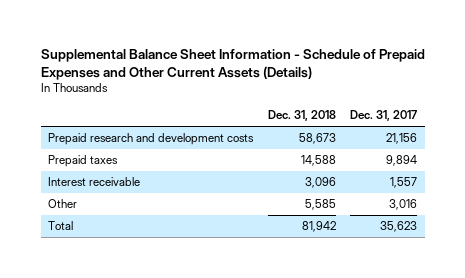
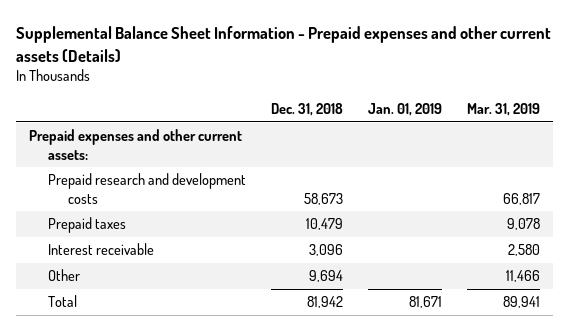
[40,48,425,80] Supplemental Balance Sheet Information - Schedule of Prepaid Expenses and Other Current Assets (Details) -> [16,25,552,62] Supplemental Balance Sheet Information - Prepaid expenses and other current assets (Details)
[350,110,418,122] Dec. 31, 2017 -> none
none -> [368,102,443,116] Jan. 01, 2019
none -> [467,102,541,116] Mar. 31, 2019
none -> [28,129,242,160] Prepaid expenses and other current assets:
[300,155,336,167] 14,588 -> [306,218,344,231] 10,479
[304,199,336,211] 5,585 -> [309,270,344,283] 9,694

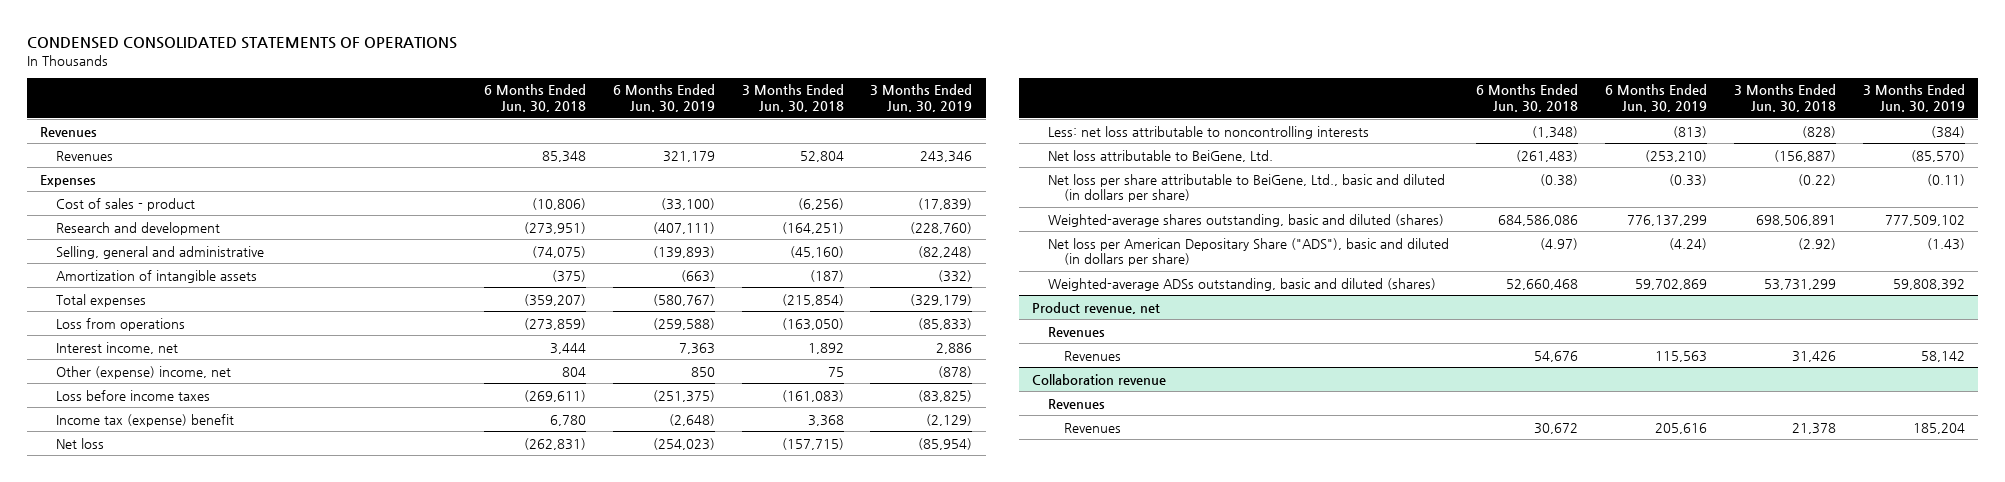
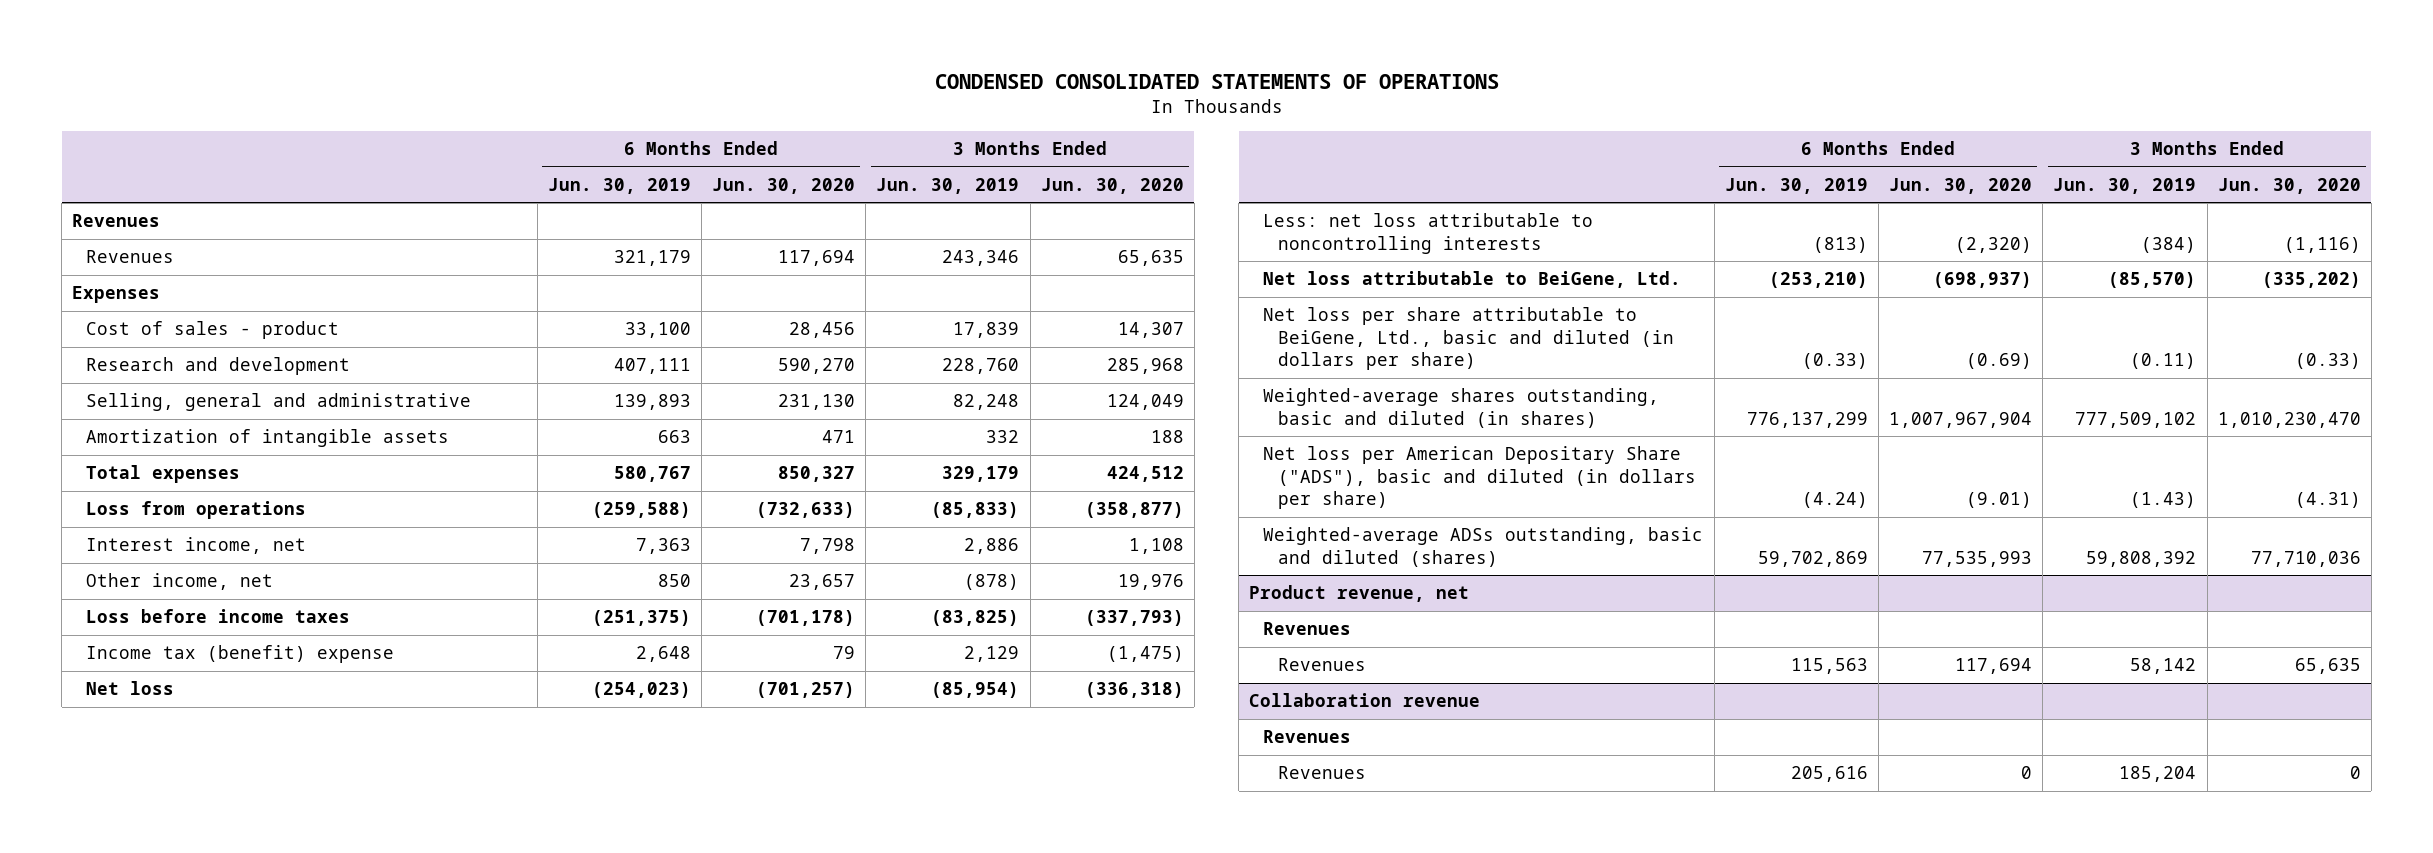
[483,84,586,113] 6 Months Ended Jun. 30, 2018 -> none
[741,84,844,113] 3 Months Ended Jun. 30, 2018 -> none
none -> [712,177,856,194] Jun. 30, 2020
none -> [1040,177,1184,194] Jun. 30, 2020
[660,197,715,210] (33,100) -> [624,322,691,339] 33,100
[918,197,973,210] (17,839) -> [953,322,1020,339] 17,839
[652,221,715,234] (407,111) -> [613,358,691,375] 407,111
[910,221,973,234] (228,760) -> [942,358,1020,375] 228,760
[652,245,715,258] (139,893) -> [613,394,691,411] 139,893
[918,245,973,258] (82,248) -> [953,394,1020,411] 82,248
[680,269,715,282] (663) -> [657,430,691,444] 663
[938,269,973,282] (332) -> [986,430,1020,444] 332
[652,293,715,306] (580,767) -> [613,466,691,483] 580,767
[910,293,973,306] (329,179) -> [942,466,1020,483] 329,179
[55,365,231,379] Other (expense) income, net -> [86,573,274,591] Other income, net
[55,413,234,427] Income tax (expense) benefit -> [86,645,395,664] Income tax (benefit) expense
[668,413,715,426] (2,648) -> [635,646,691,663] 2,648
[926,413,973,426] (2,129) -> [964,646,1020,663] 2,129
[1048,213,1445,227] Weighted-average shares outstanding, basic and diluted (shares) -> [1263,388,1660,428] Weighted-average shares outstanding, basic and diluted (in shares)

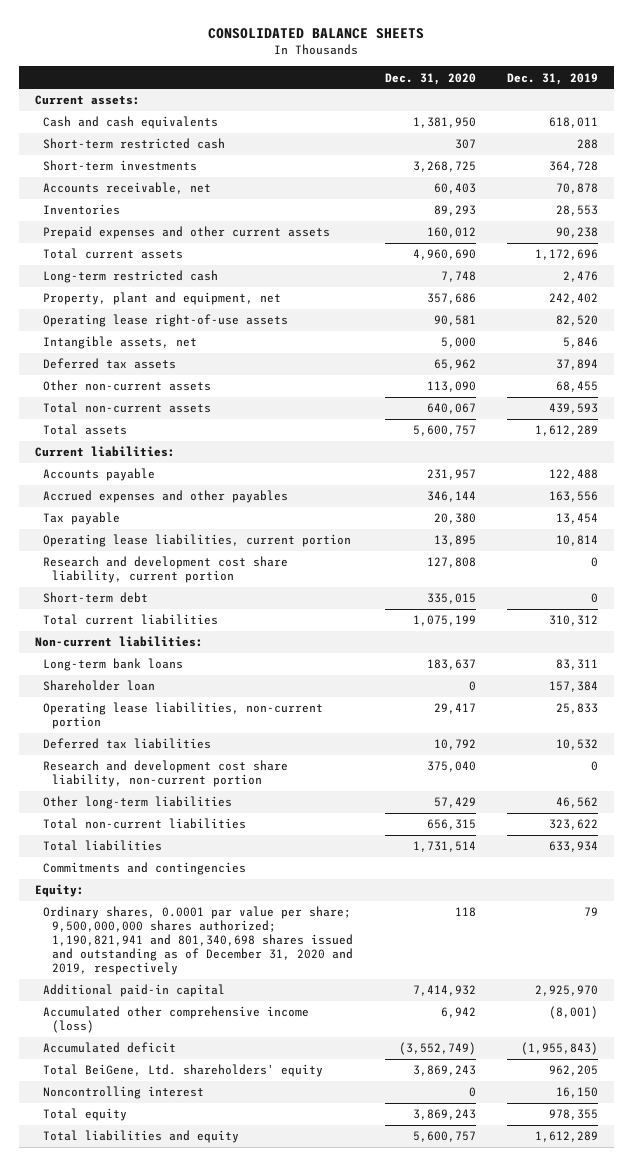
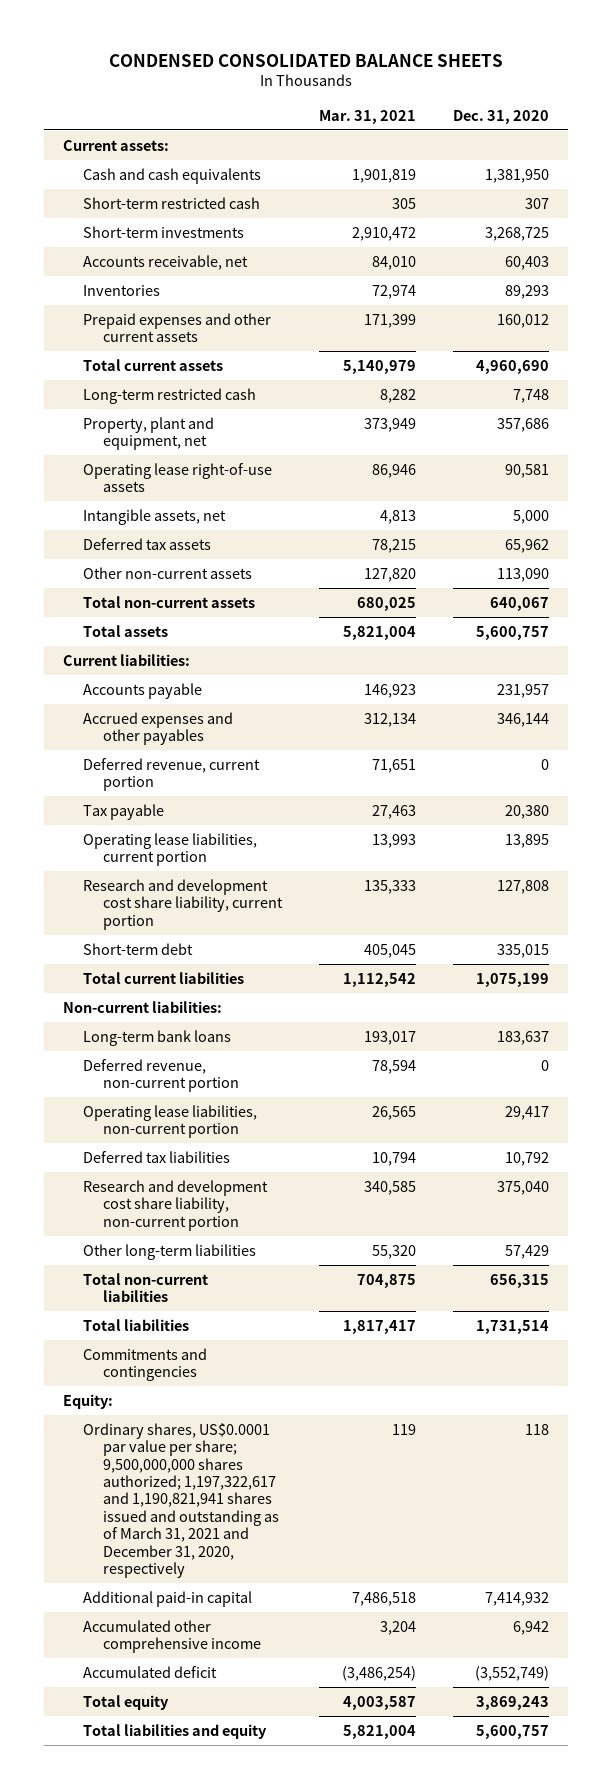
[208,27,425,39] CONSOLIDATED BALANCE SHEETS -> [108,53,503,67] CONDENSED CONSOLIDATED BALANCE SHEETS
[506,72,598,85] Dec. 31, 2019 -> none
none -> [318,109,416,124] Mar. 31, 2021
none -> [82,757,260,792] Deferred revenue, current portion
[43,680,156,692] Shareholder loan -> none
none -> [82,1058,239,1093] Deferred revenue, non-current portion
[43,906,354,976] Ordinary shares, 0.0001 par value per share; 9,500,000,000 shares authorized; 1,190,821,941 and 801,340,698 shares issued and outstanding as of December 31, 2020 and 2019, respectively -> [82,1422,279,1579] Ordinary shares, US$0.0001 par value per share; 9,500,000,000 shares authorized; 1,197,322,617 and 1,190,821,941 shares issued and outstanding as of March 31, 2021 and December 31, 2020, respectively
[43,1006,310,1034] Accumulated other comprehensive income (loss) -> [82,1619,261,1654] Accumulated other comprehensive income
[43,1064,324,1078] Total BeiGene, Ltd. shareholders' equity -> none
[43,1086,205,1100] Noncontrolling interest -> none

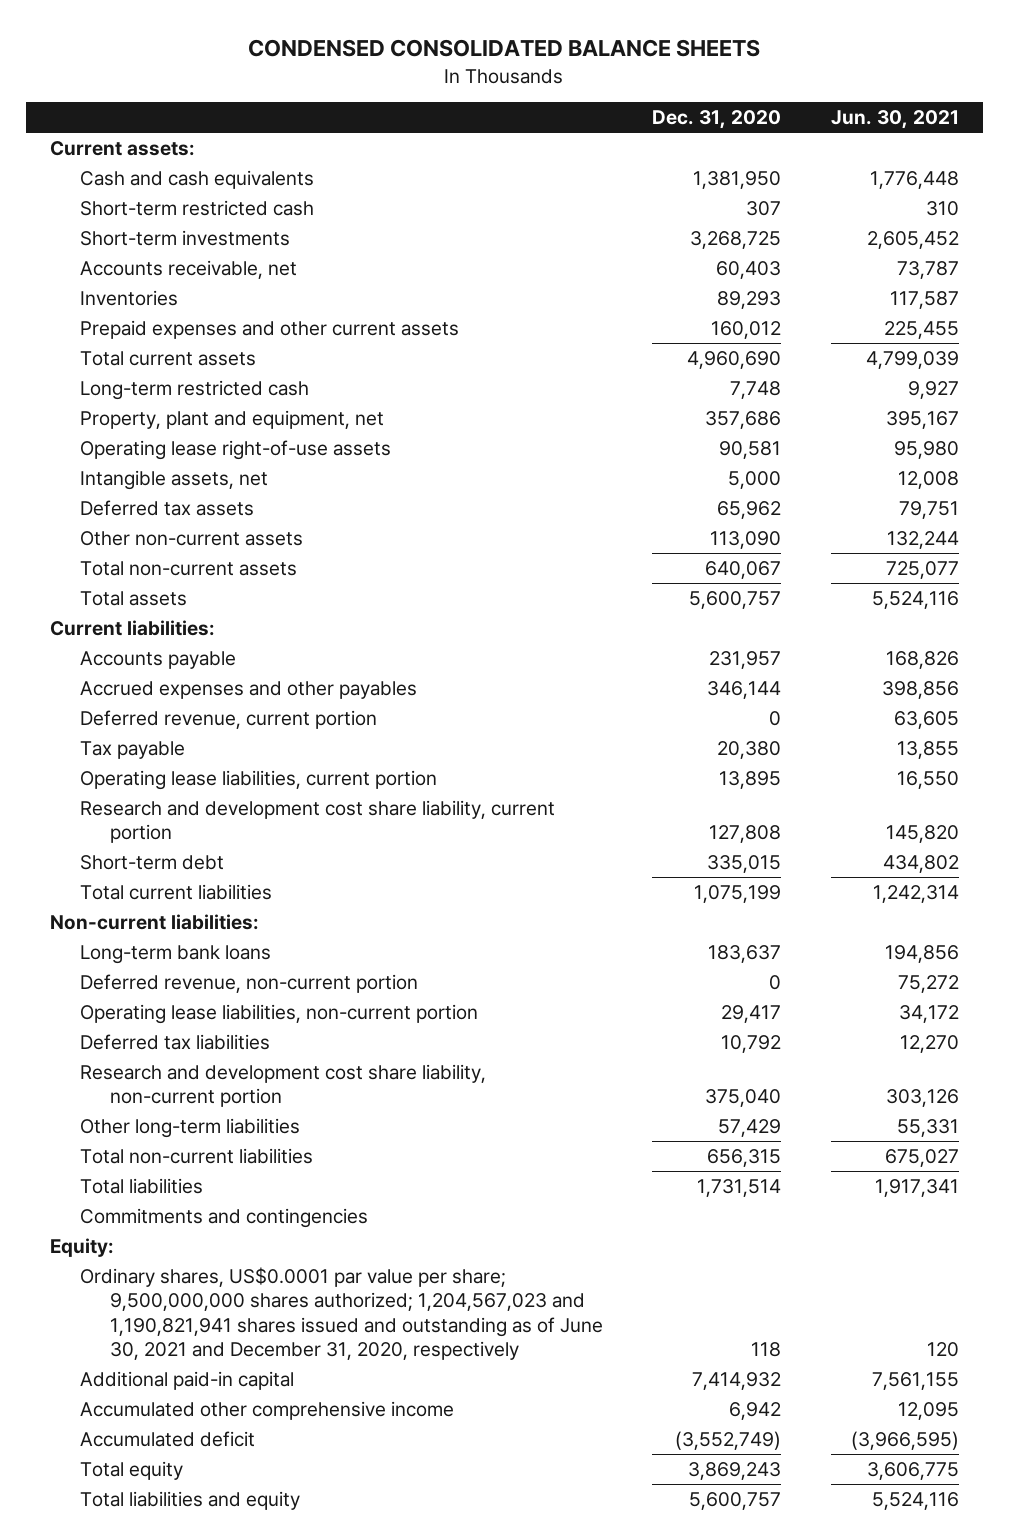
[318,109,416,124] Mar. 31, 2021 -> none
none -> [830,110,959,130] Jun. 30, 2021
[82,1422,279,1579] Ordinary shares, US$0.0001 par value per share; 9,500,000,000 shares authorized; 1,197,322,617 and 1,190,821,941 shares issued and outstanding as of March 31, 2021 and December 31, 2020, respectively -> [80,1266,604,1360] Ordinary shares, US$0.0001 par value per share; 9,500,000,000 shares authorized; 1,204,567,023 and 1,190,821,941 shares issued and outstanding as of June 30, 2021 and December 31, 2020, respectively

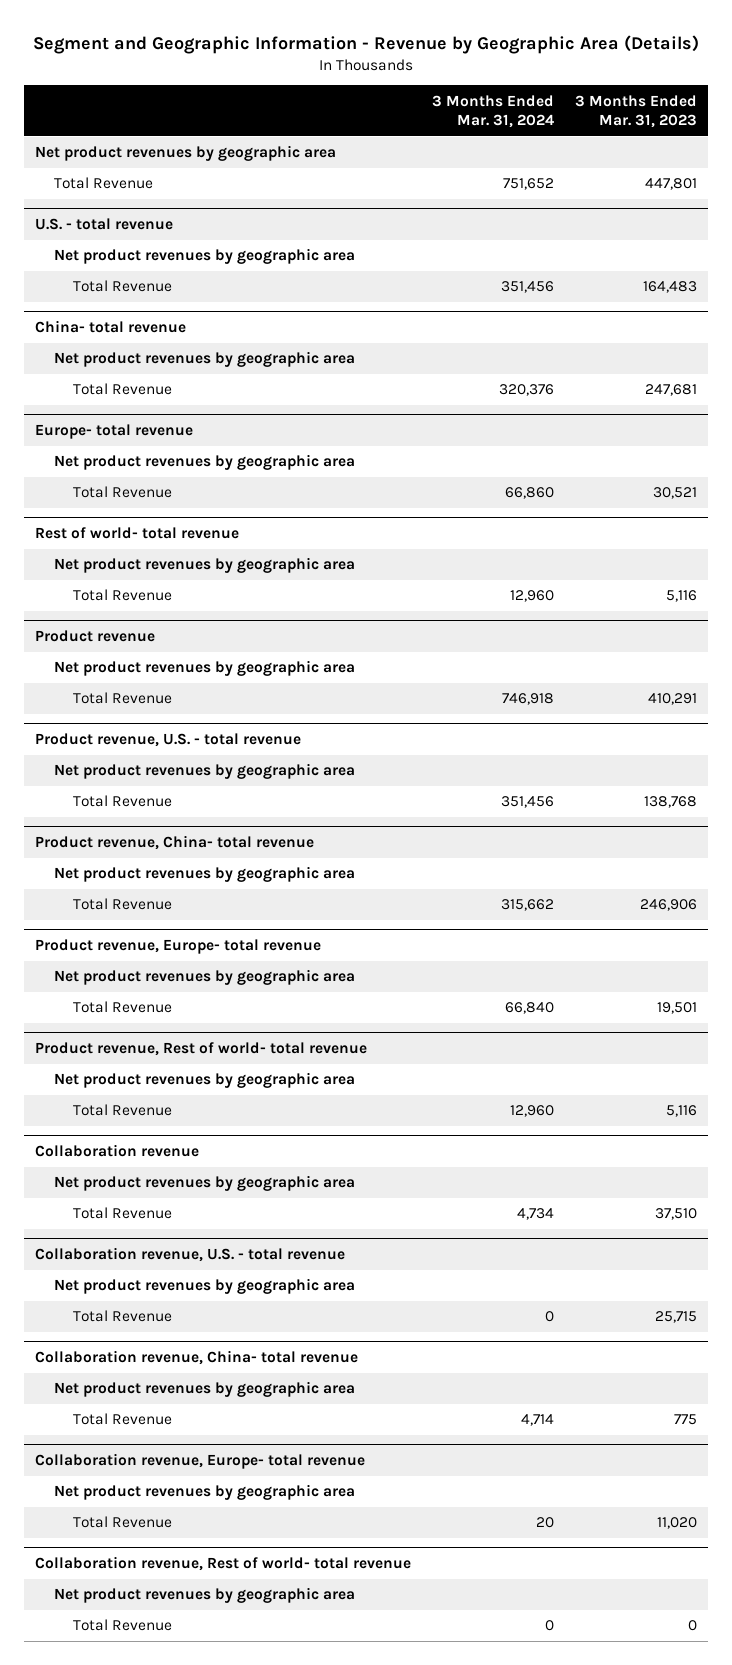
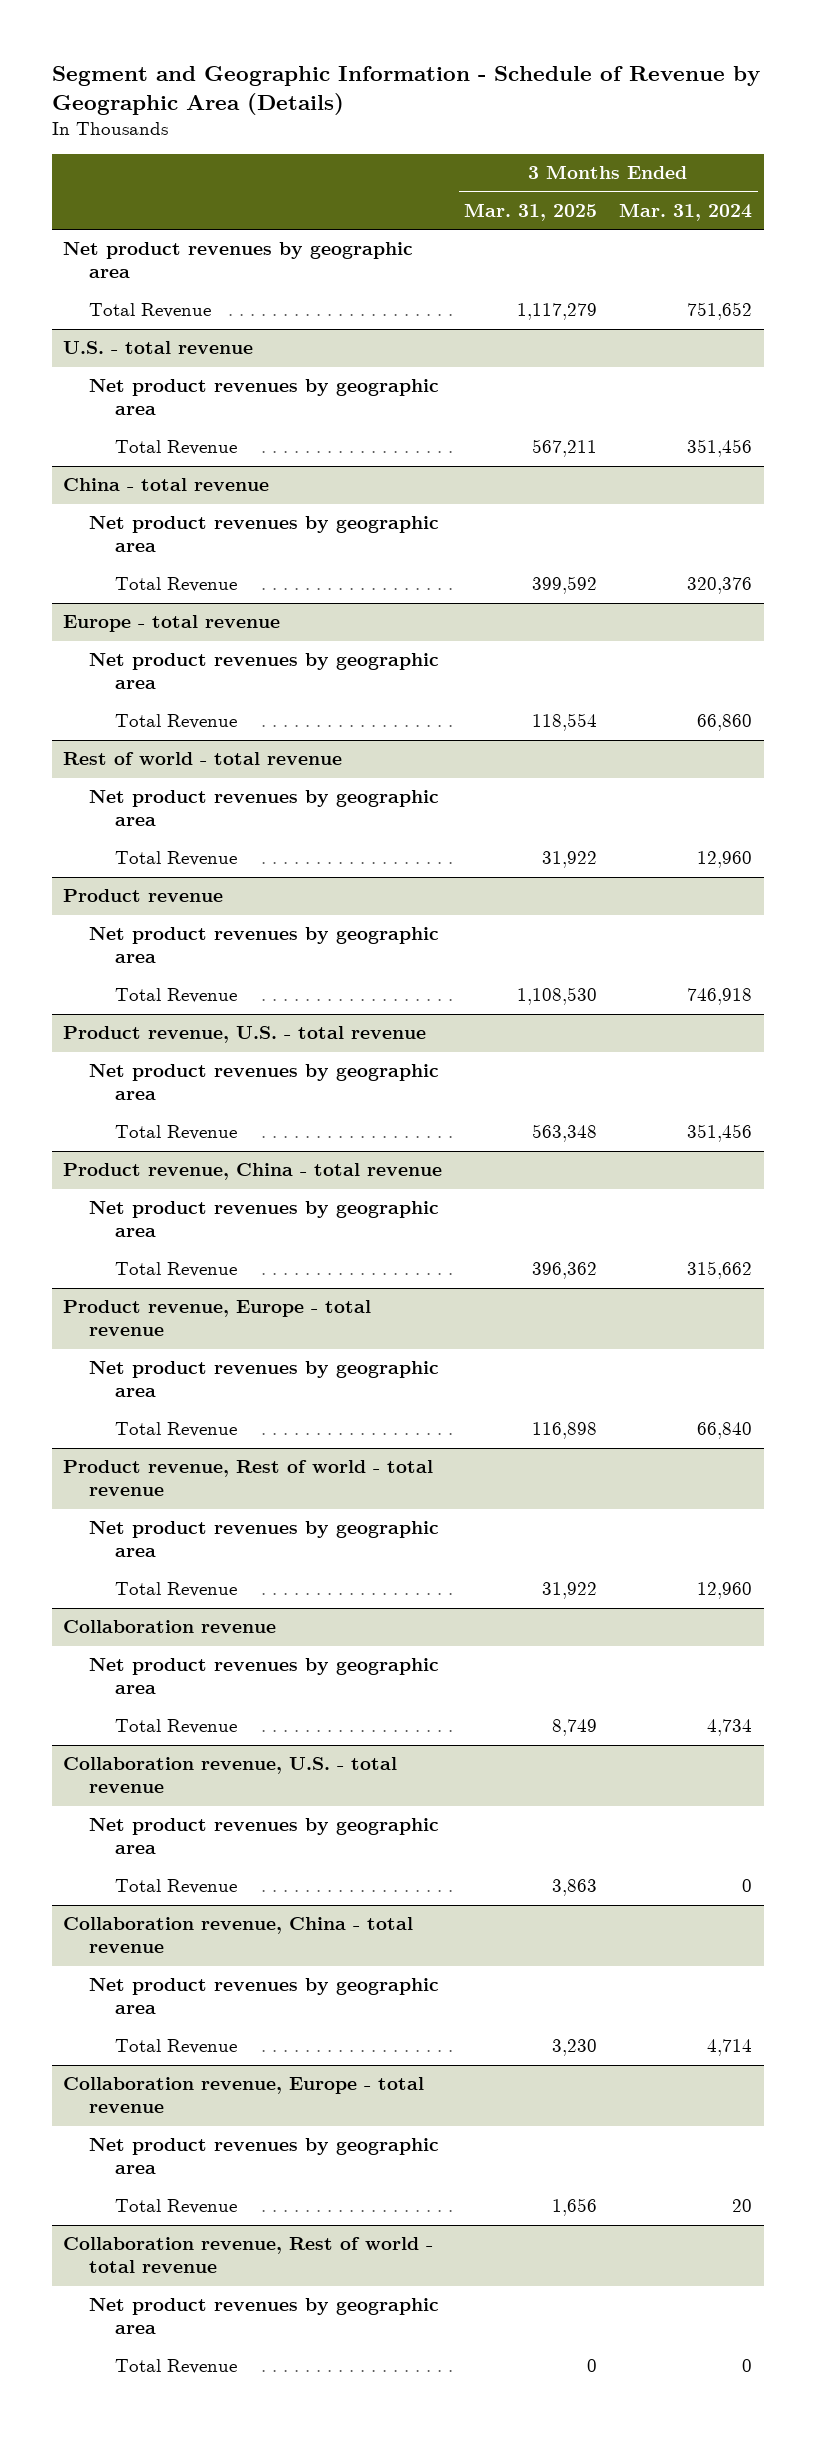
[33,34,700,54] Segment and Geographic Information - Revenue by Geographic Area (Details) -> [52,66,761,115] Segment and Geographic Information - Schedule of Revenue by Geographic Area (Details)
[575,94,698,129] 3 Months Ended Mar. 31, 2023 -> none
none -> [464,202,598,221] Mar. 31, 2025
[34,320,186,334] China- total revenue -> [63,478,270,492] China - total revenue
[34,424,193,440] Europe- total revenue -> [63,615,281,633] Europe - total revenue
[34,527,239,540] Rest of world- total revenue -> [63,752,343,766] Rest of world - total revenue
[34,835,314,851] Product revenue, China- total revenue -> [63,1163,443,1181] Product revenue, China - total revenue
[34,939,321,955] Product revenue, Europe- total revenue -> [63,1300,372,1337] Product revenue, Europe - total revenue
[34,1042,367,1057] Product revenue, Rest of world- total revenue -> [63,1460,434,1497] Product revenue, Rest of world - total revenue
[34,1350,358,1366] Collaboration revenue, China- total revenue -> [63,1917,414,1954] Collaboration revenue, China - total revenue
[34,1453,365,1470] Collaboration revenue, Europe- total revenue -> [63,2077,425,2114] Collaboration revenue, Europe - total revenue
[34,1556,411,1572] Collaboration revenue, Rest of world- total revenue -> [63,2237,434,2274] Collaboration revenue, Rest of world - total revenue

